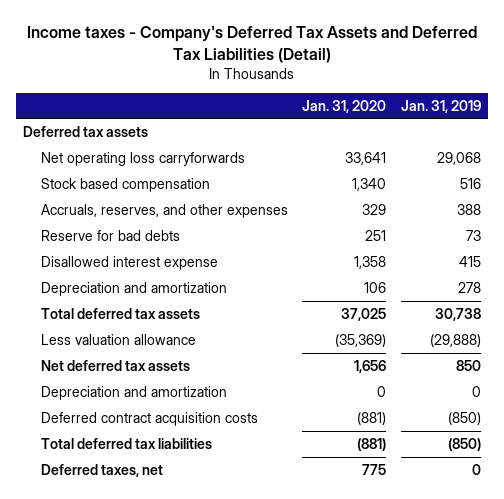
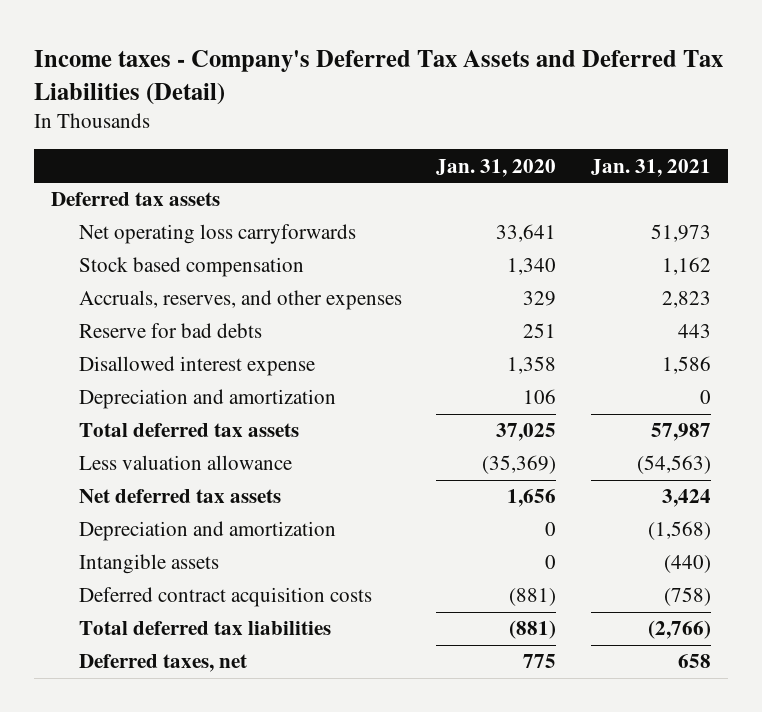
[400,99,481,113] Jan. 31, 2019 -> none
none -> [590,158,711,177] Jan. 31, 2021
none -> [78,554,219,575] Intangible assets

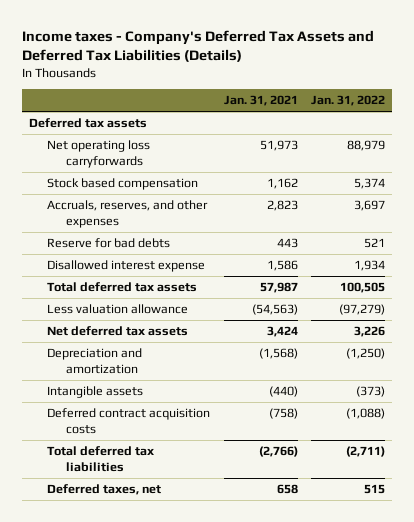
[34,49,724,105] Income taxes - Company's Deferred Tax Assets and Deferred Tax Liabilities (Detail) -> [21,30,374,63] Income taxes - Company's Deferred Tax Assets and Deferred Tax Liabilities (Details)
[436,158,557,177] Jan. 31, 2020 -> none
none -> [311,95,386,107] Jan. 31, 2022
[78,389,336,410] Depreciation and amortization -> none

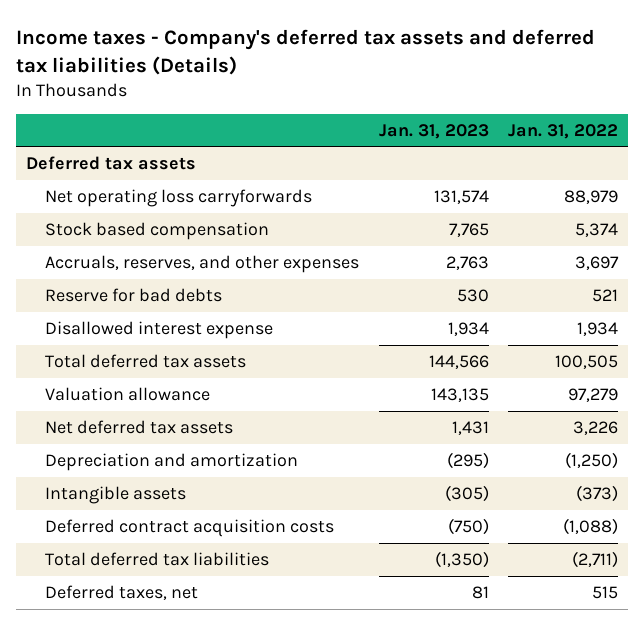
[21,30,374,63] Income taxes - Company's Deferred Tax Assets and Deferred Tax Liabilities (Details) -> [16,28,596,75] Income taxes - Company's deferred tax assets and deferred tax liabilities (Details)
[223,95,298,107] Jan. 31, 2021 -> none
none -> [378,123,489,139] Jan. 31, 2023
[47,303,189,314] Less valuation allowance -> [45,387,211,402] Valuation allowance
[339,303,386,315] (97,279) -> [568,388,619,403] 97,279

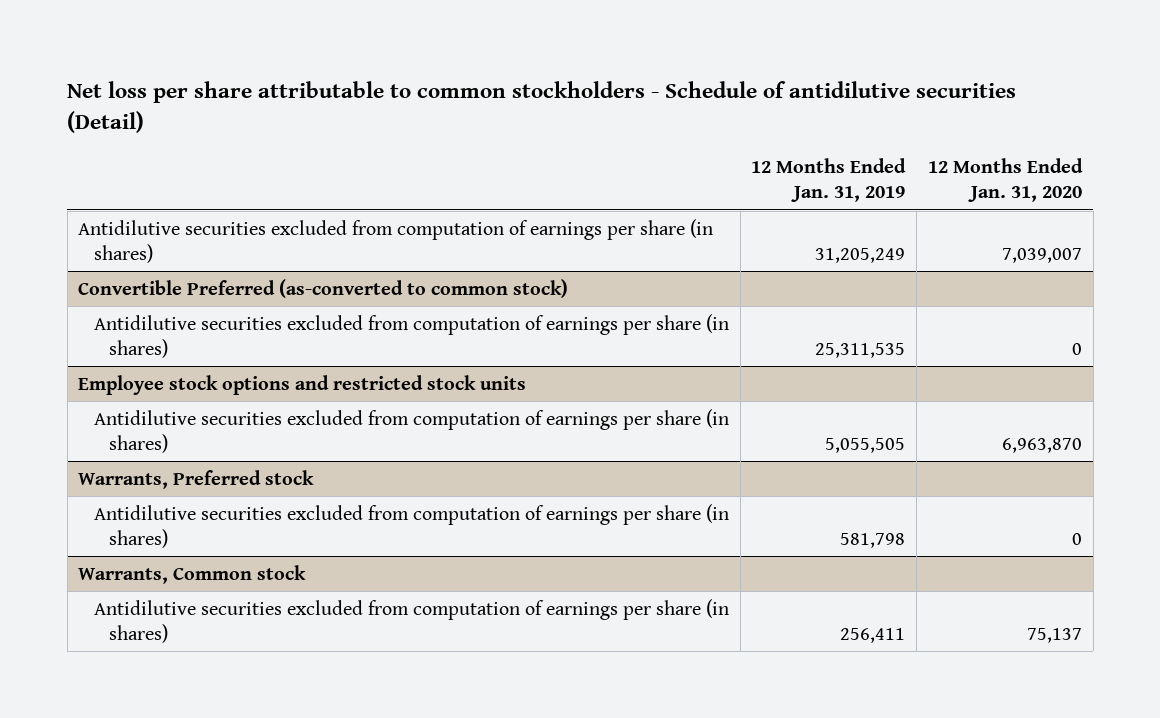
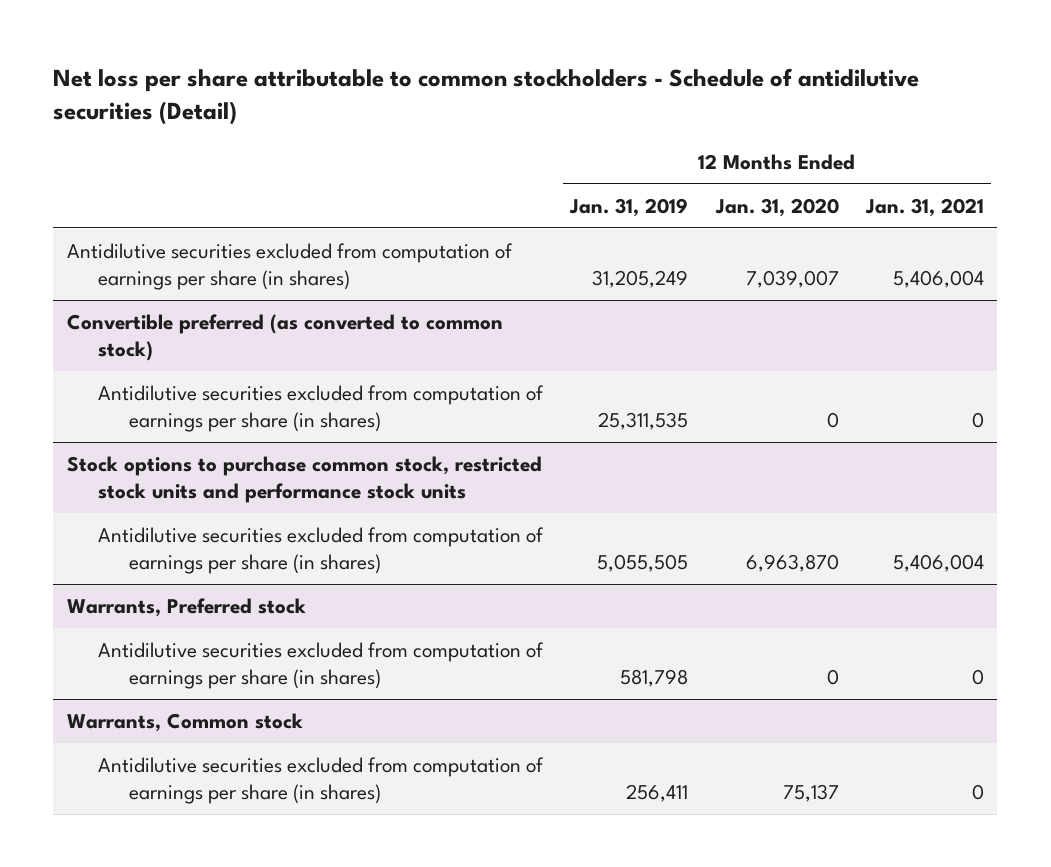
none -> [864,197,984,217] Jan. 31, 2021
[78,278,569,298] Convertible Preferred (as-converted to common stock) -> [66,313,503,362] Convertible preferred (as converted to common stock)
[78,374,527,395] Employee stock options and restricted stock units -> [66,455,542,504] Stock options to purchase common stock, restricted stock units and performance stock units

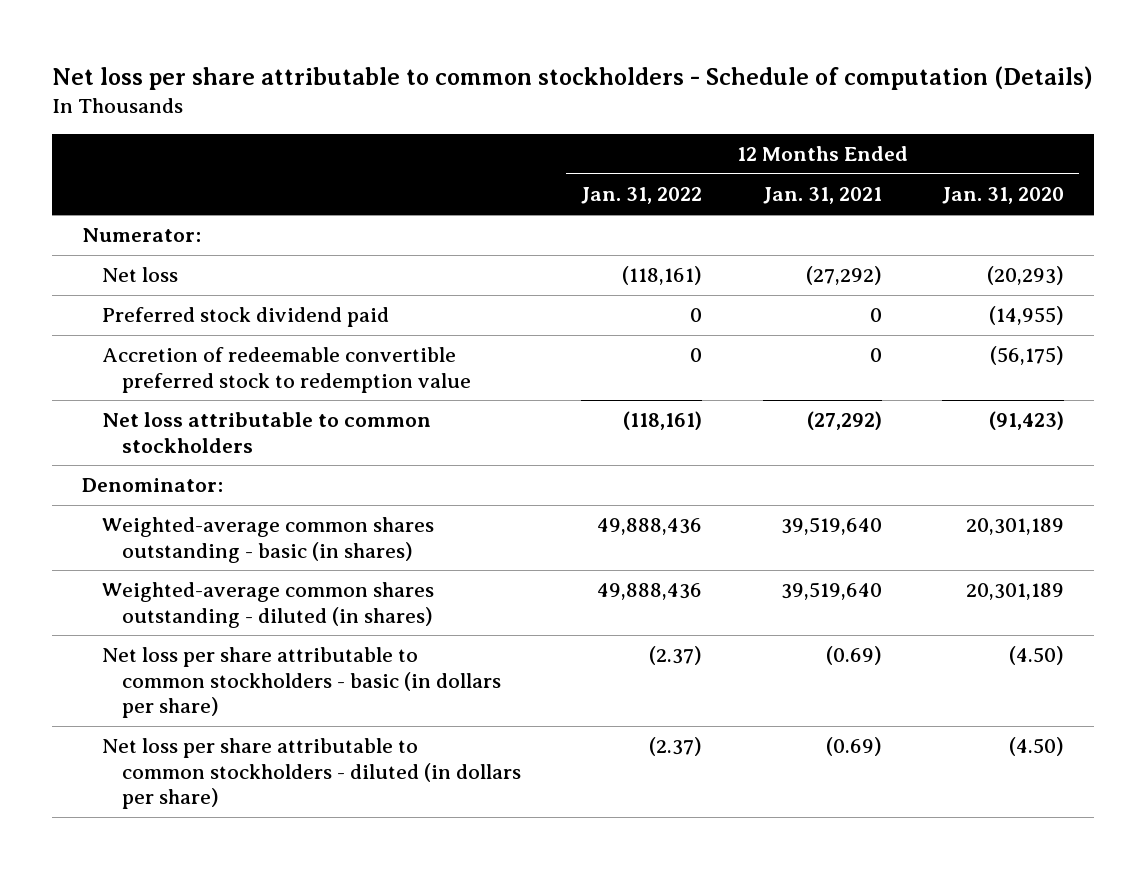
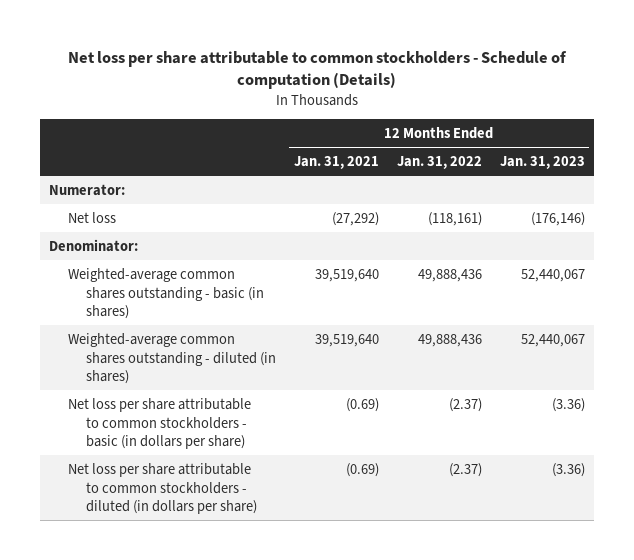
[942,187,1065,205] Jan. 31, 2020 -> none
none -> [499,156,585,170] Jan. 31, 2023
[102,307,390,328] Preferred stock dividend paid -> none
[102,347,471,393] Accretion of redeemable convertible preferred stock to redemption value -> none
[102,412,432,453] Net loss attributable to common stockholders -> none

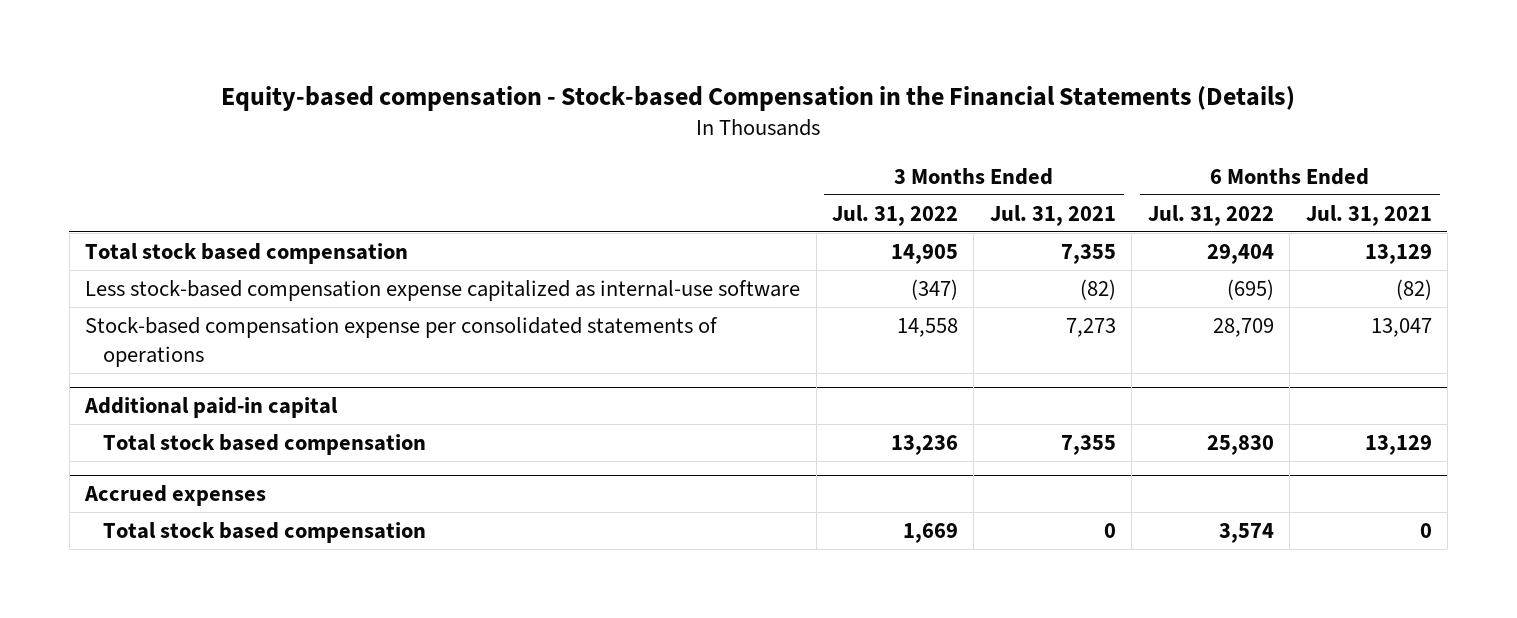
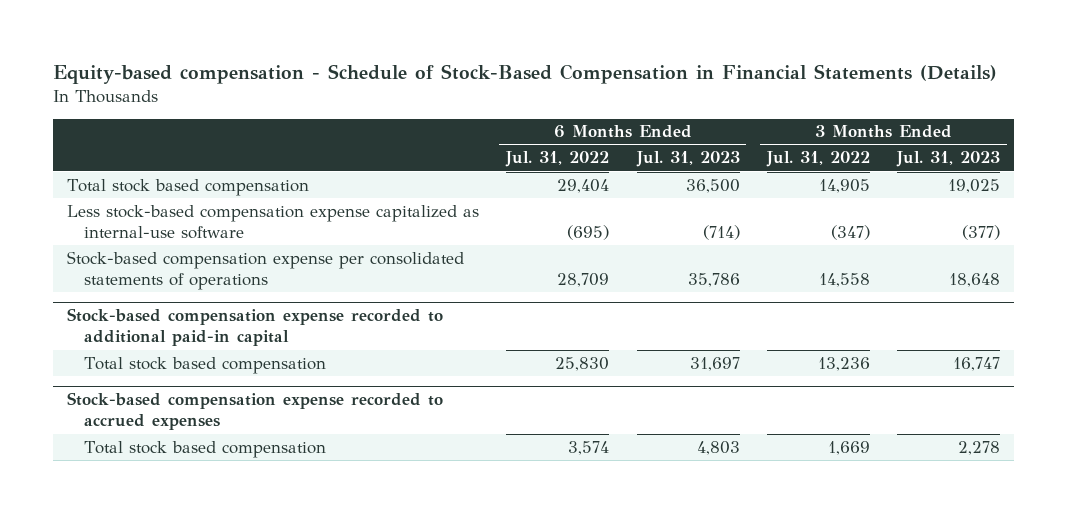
[221,85,1296,111] Equity-based compensation - Stock-based Compensation in the Financial Statements (Details) -> [53,64,998,85] Equity-based compensation - Schedule of Stock-Based Compensation in Financial Statements (Details)
[989,204,1116,226] Jul. 31, 2021 -> none
[1305,204,1432,226] Jul. 31, 2021 -> none
none -> [635,151,740,168] Jul. 31, 2023
none -> [896,151,1001,168] Jul. 31, 2023
[84,397,339,419] Additional paid-in capital -> [66,308,443,347] Stock-based compensation expense recorded to additional paid-in capital
[84,485,267,507] Accrued expenses -> [66,392,443,431] Stock-based compensation expense recorded to accrued expenses

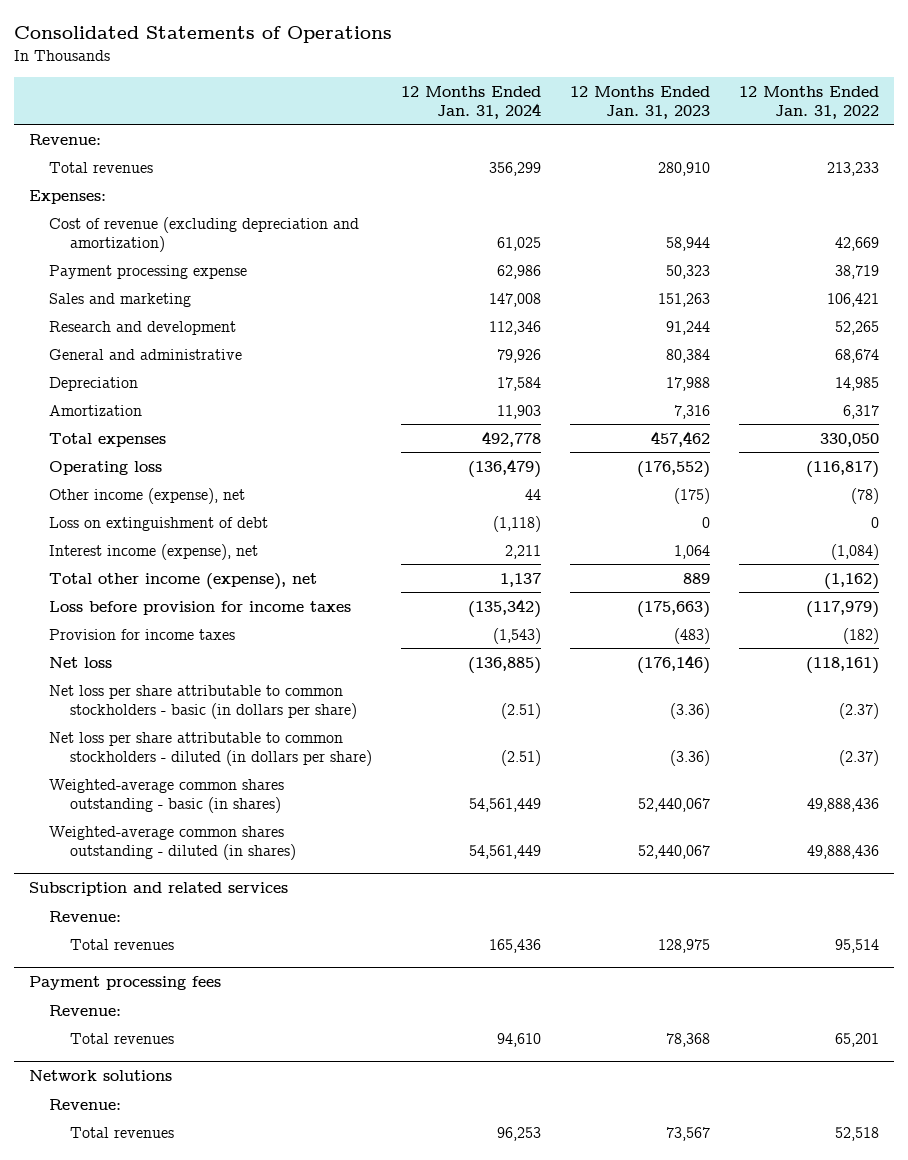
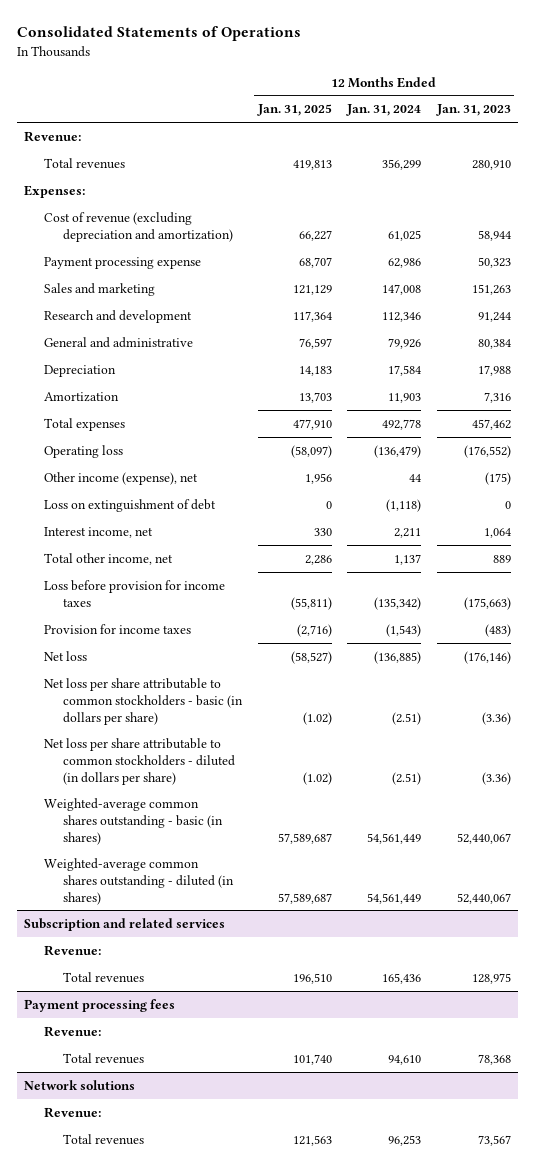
[739,85,880,120] 12 Months Ended Jan. 31, 2022 -> none
none -> [256,104,332,117] Jan. 31, 2025
[49,543,259,560] Interest income (expense), net -> [43,526,153,538] Interest income, net
[49,572,318,590] Total other income (expense), net -> [43,552,173,565] Total other income, net

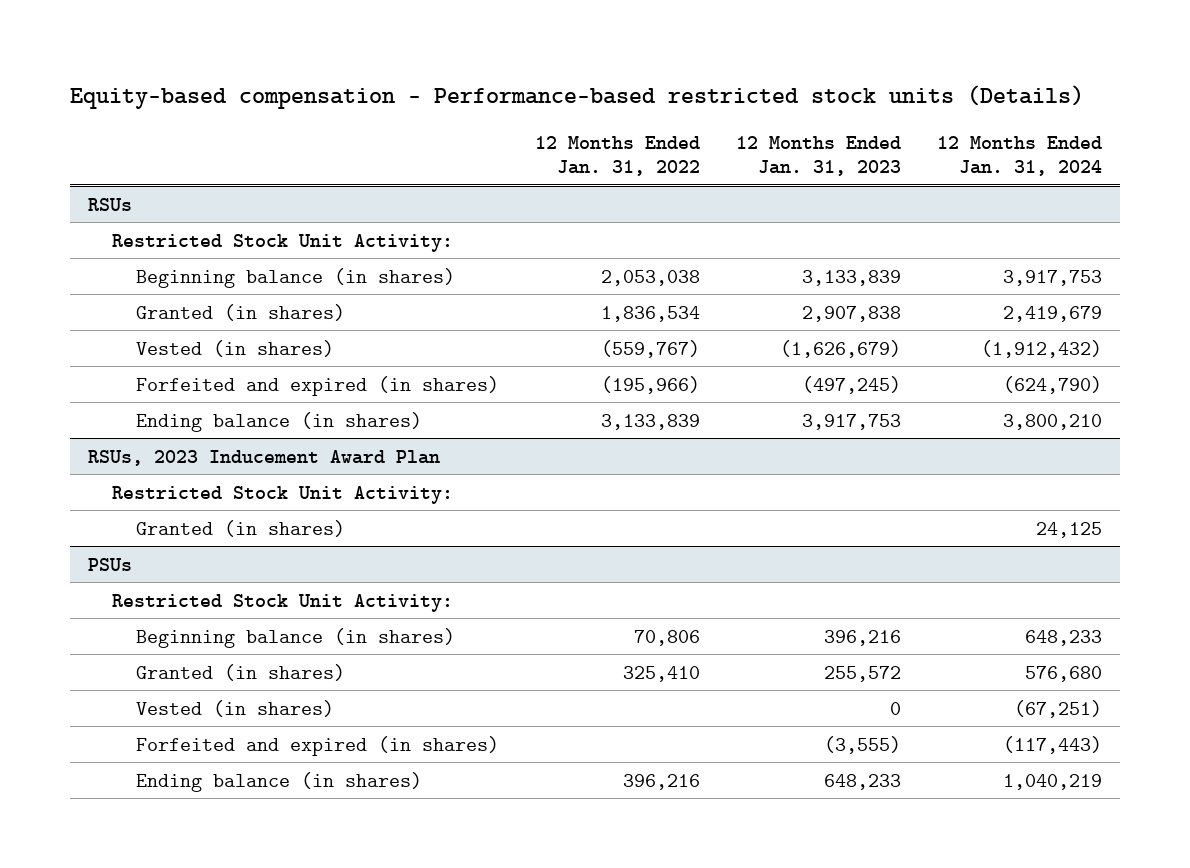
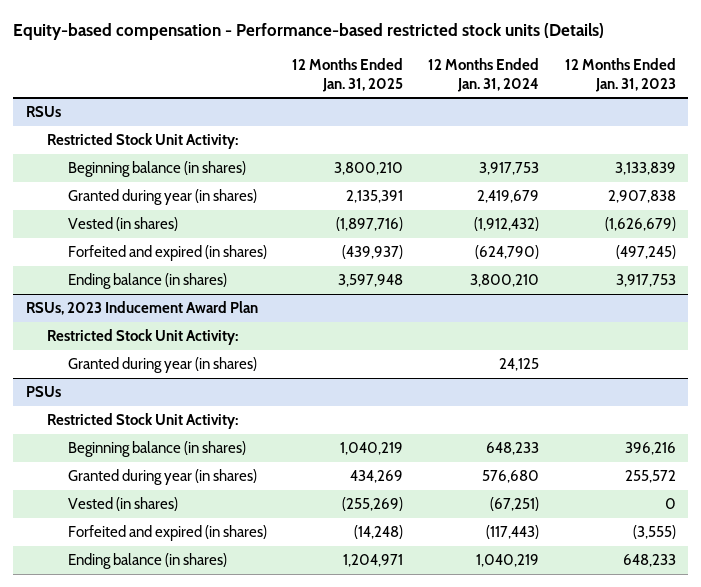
[534,135,700,177] 12 Months Ended Jan. 31, 2022 -> none
none -> [292,58,404,92] 12 Months Ended Jan. 31, 2025
[135,303,345,321] Granted (in shares) -> [68,189,258,206] Granted during year (in shares)
[135,519,345,537] Granted (in shares) -> [68,357,258,374] Granted during year (in shares)
[135,663,345,681] Granted (in shares) -> [68,469,258,486] Granted during year (in shares)

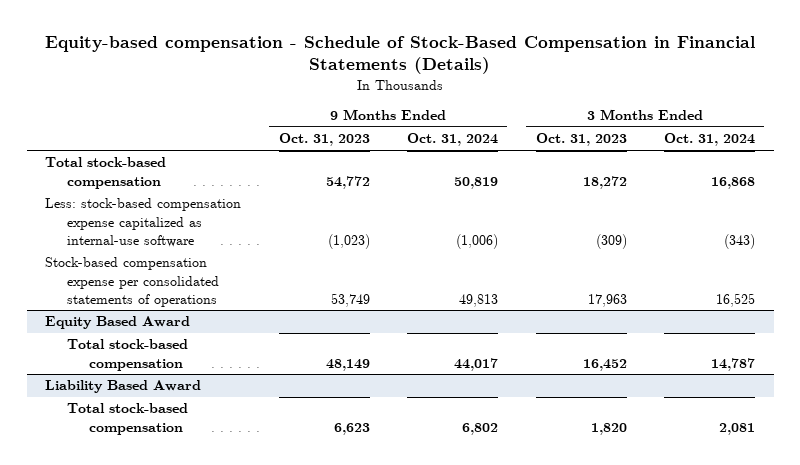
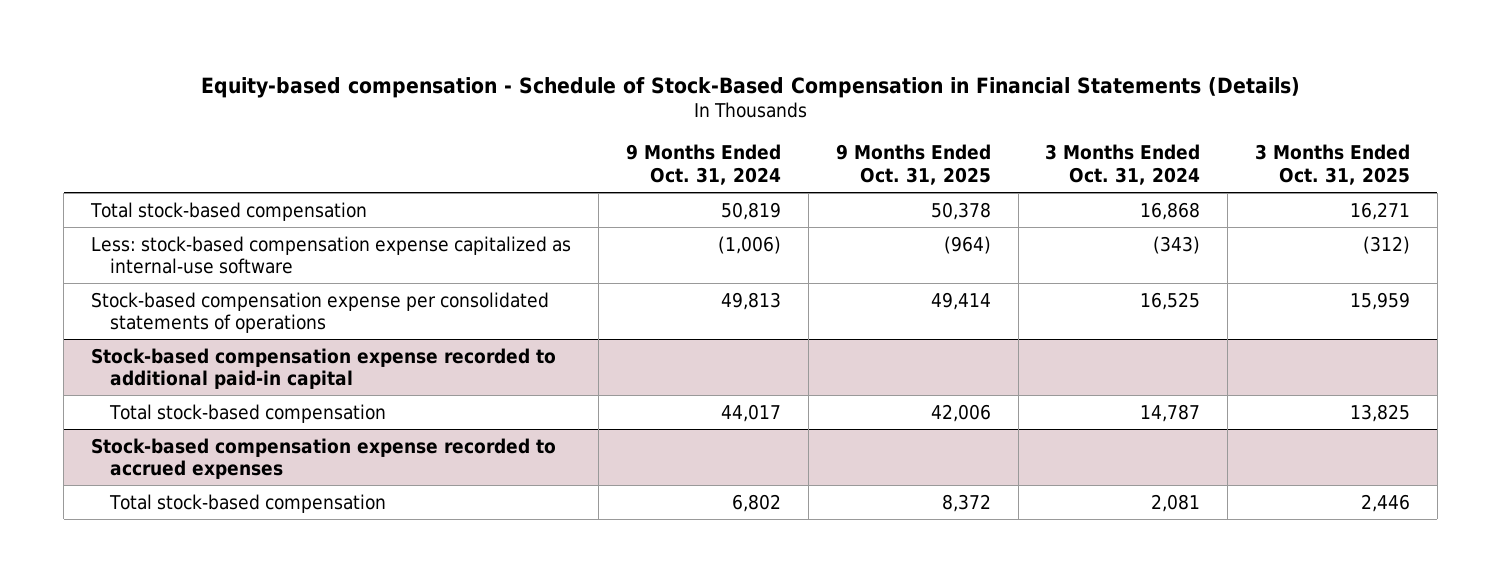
[278,133,370,147] Oct. 31, 2023 -> none
[535,133,627,147] Oct. 31, 2023 -> none
none -> [835,144,991,186] 9 Months Ended Oct. 31, 2025
none -> [1255,144,1411,186] 3 Months Ended Oct. 31, 2025
[45,316,191,330] Equity Based Award -> [91,347,557,390] Stock-based compensation expense recorded to additional paid-in capital
[45,380,202,394] Liability Based Award -> [91,437,557,480] Stock-based compensation expense recorded to accrued expenses

